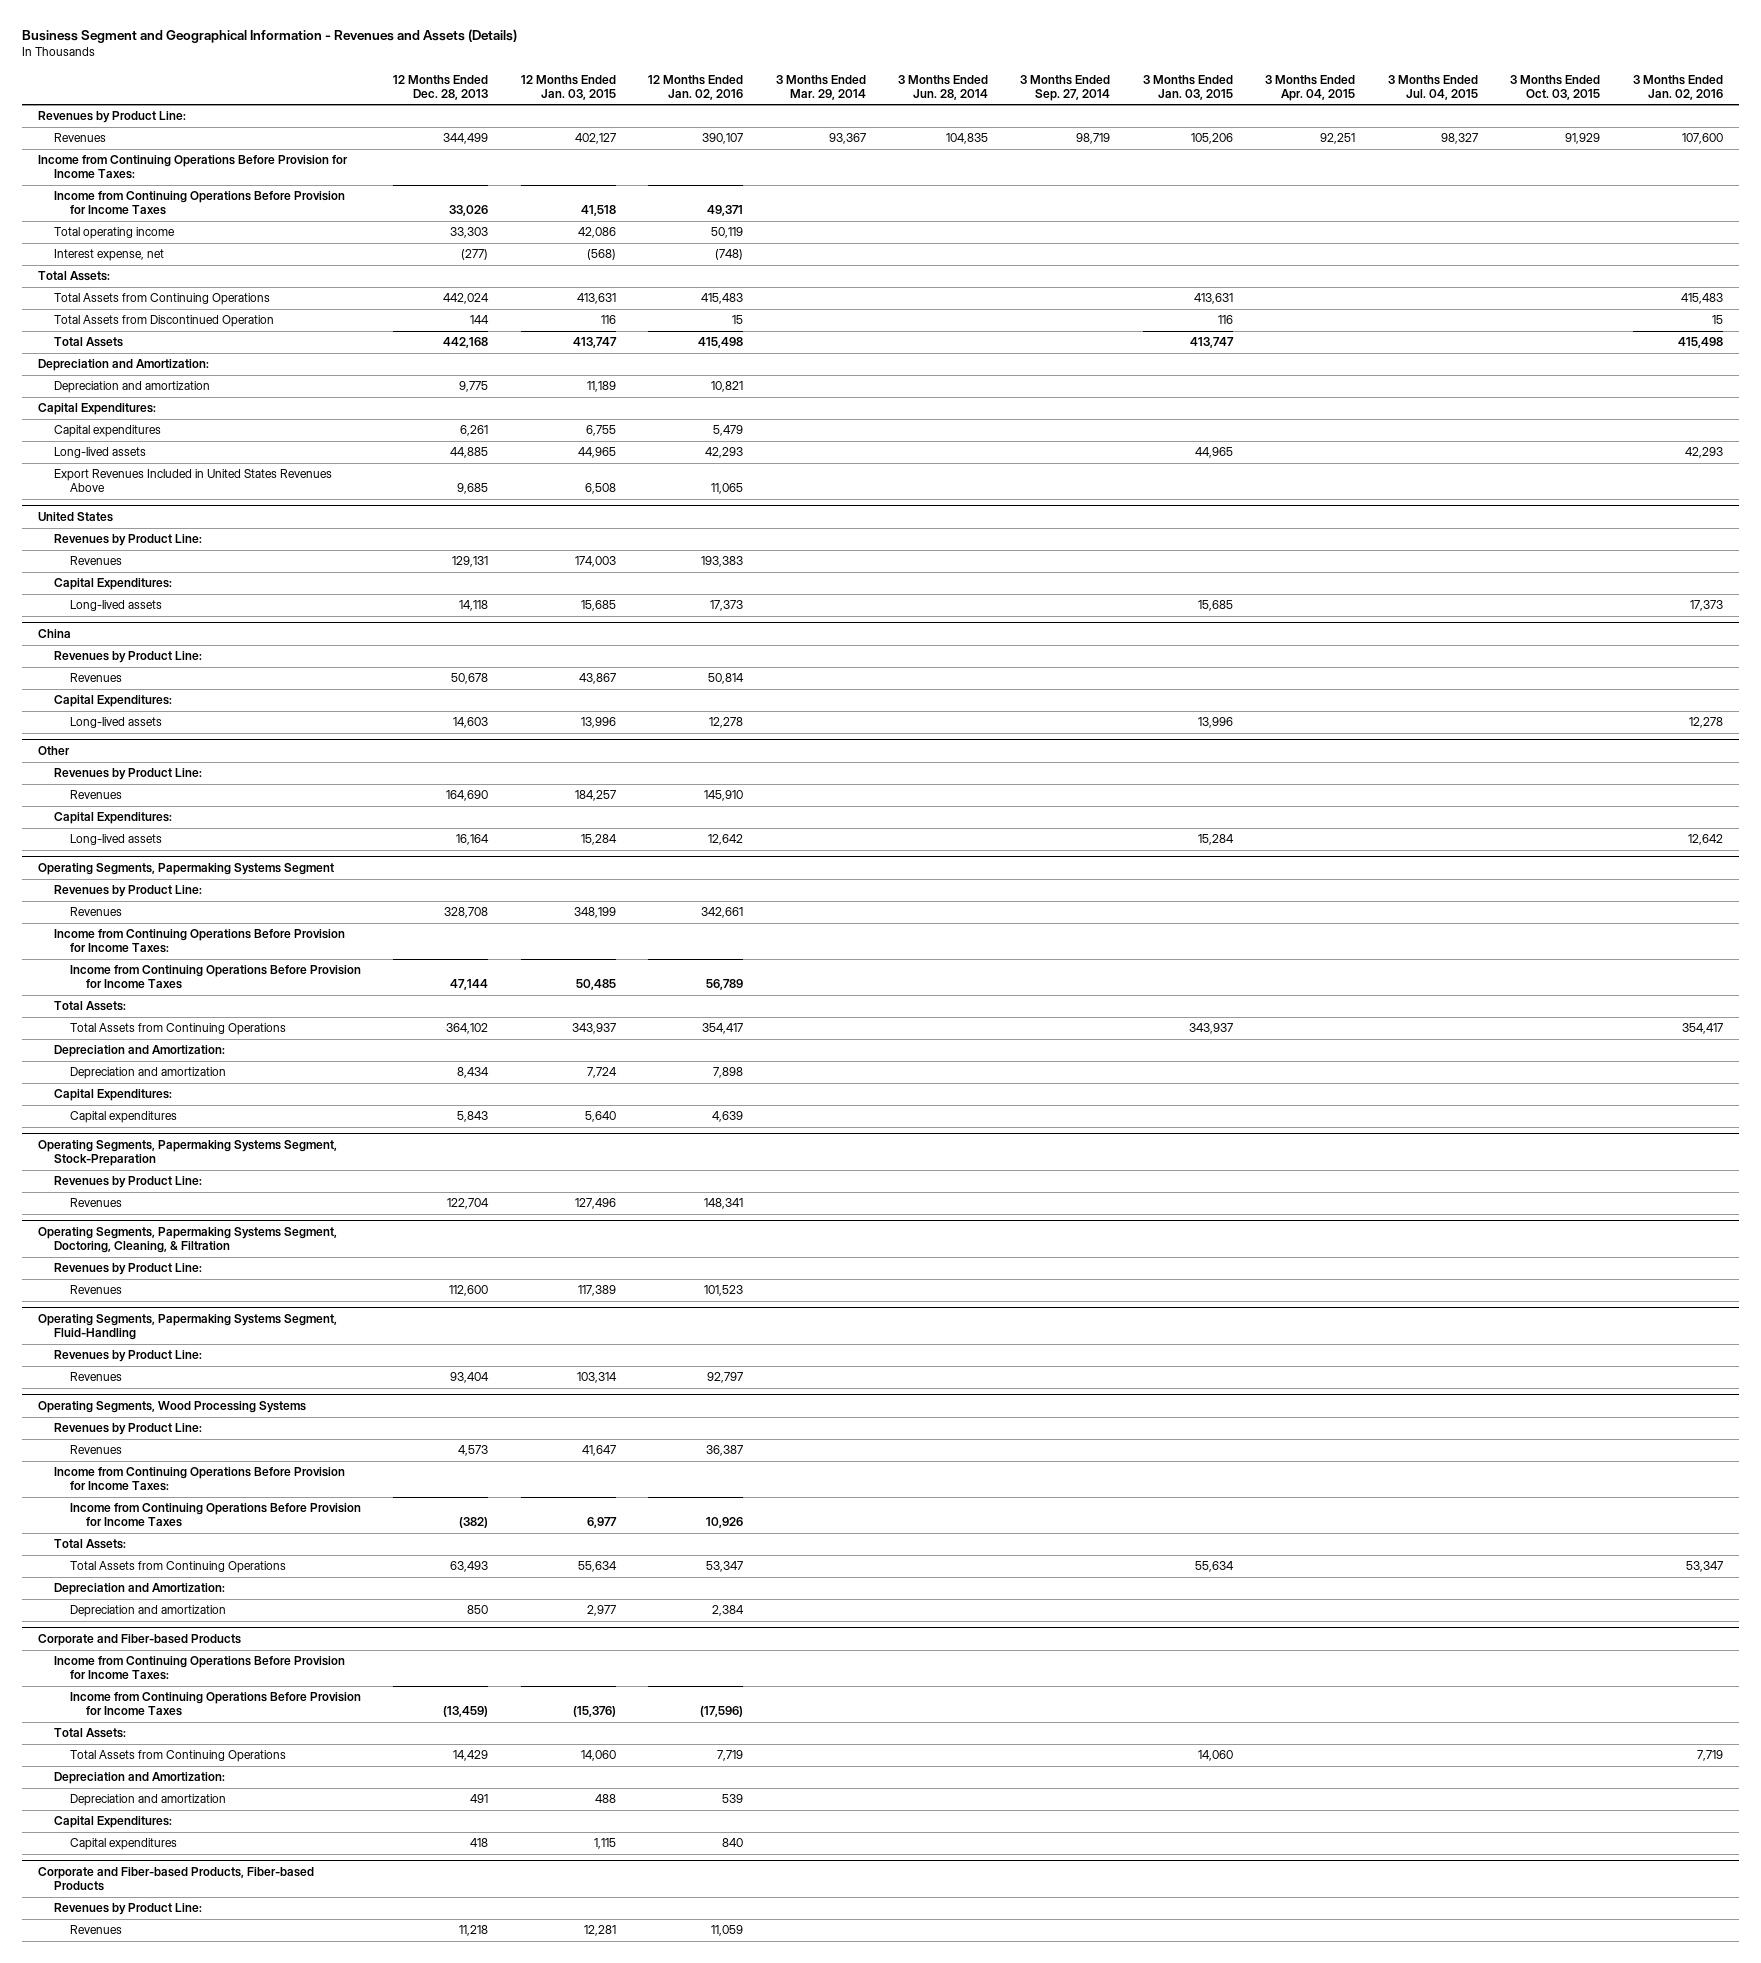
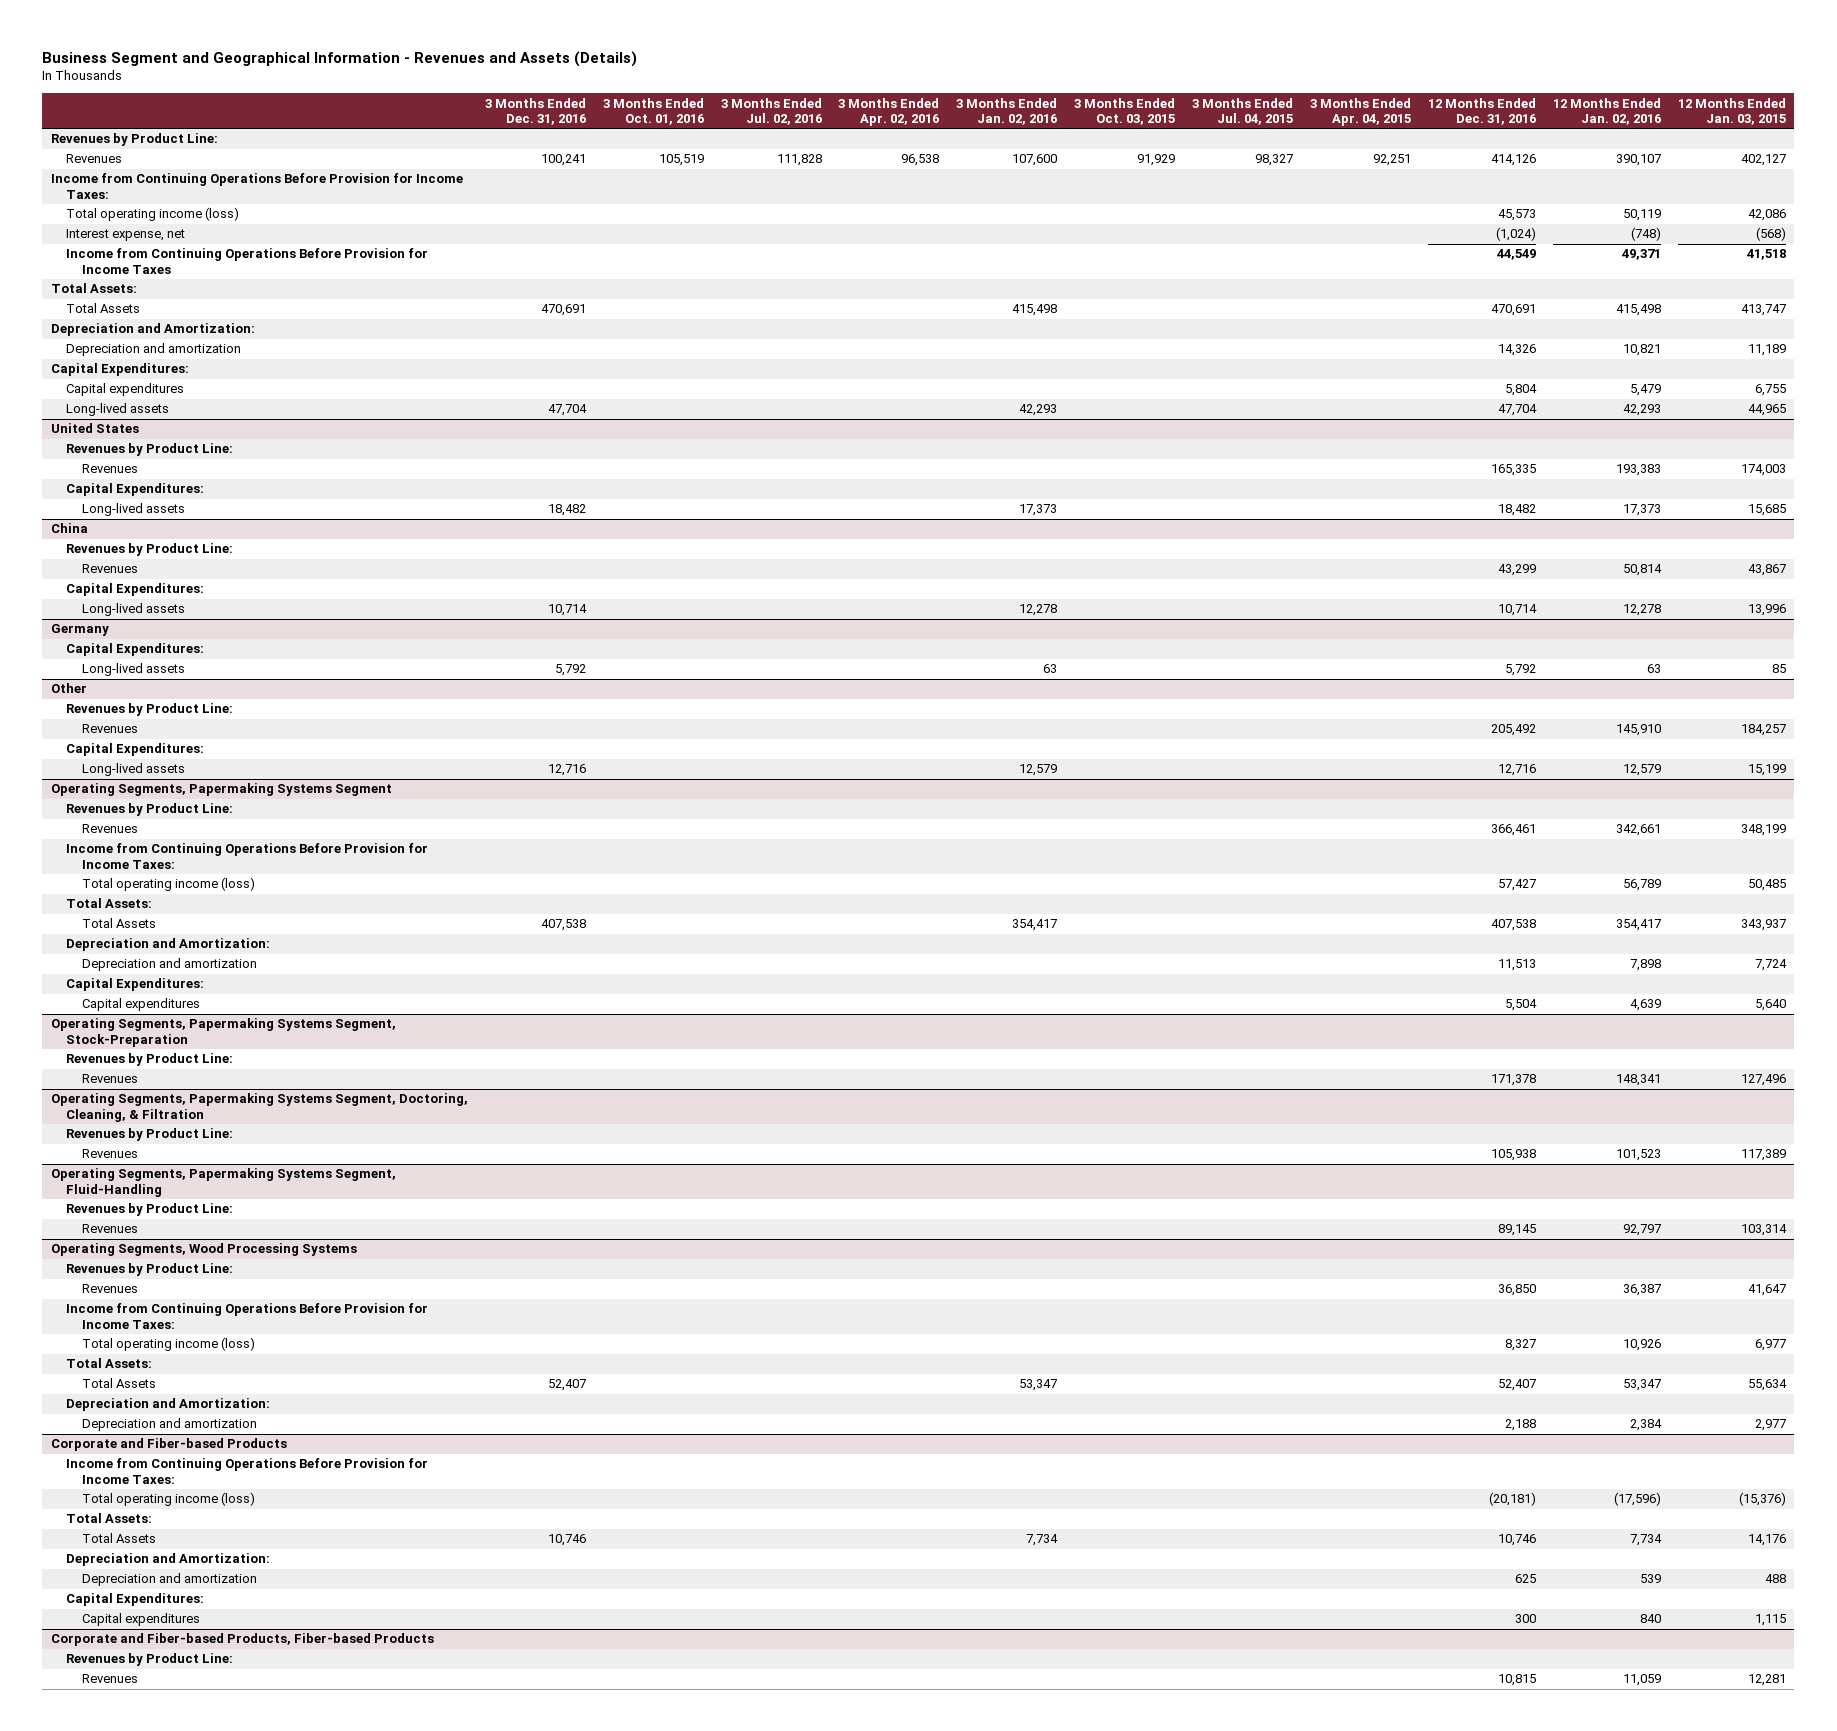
[393,74,489,100] 12 Months Ended Dec. 28, 2013 -> none
[775,74,866,100] 3 Months Ended Mar. 29, 2014 -> none
[897,74,988,100] 3 Months Ended Jun. 28, 2014 -> none
[1020,74,1111,101] 3 Months Ended Sep. 27, 2014 -> none
[1142,74,1233,100] 3 Months Ended Jan. 03, 2015 -> none
none -> [484,97,586,126] 3 Months Ended Dec. 31, 2016
none -> [602,97,704,126] 3 Months Ended Oct. 01, 2016
none -> [720,97,822,126] 3 Months Ended Jul. 02, 2016
none -> [838,97,940,127] 3 Months Ended Apr. 02, 2016
none -> [1428,97,1537,126] 12 Months Ended Dec. 31, 2016
[53,227,175,240] Total operating income -> [66,207,240,222] Total operating income (loss)
[53,191,345,216] Income from Continuing Operations Before Provision for Income Taxes -> [66,248,429,275] Income from Continuing Operations Before Provision for Income Taxes
[53,293,270,306] Total Assets from Continuing Operations -> none
[53,315,274,328] Total Assets from Discontinued Operation -> none
[53,469,332,493] Export Revenues Included in United States Revenues Above -> none
none -> [50,624,109,637] Germany
none -> [66,643,205,657] Capital Expenditures:
none -> [81,663,185,677] Long-lived assets
[580,834,617,846] 15,284 -> [1747,764,1786,777] 15,199
[708,834,744,846] 12,642 -> [1622,764,1661,777] 12,579
[1687,834,1723,846] 12,642 -> [1019,764,1058,777] 12,579
[69,965,361,990] Income from Continuing Operations Before Provision for Income Taxes -> [81,877,255,892] Total operating income (loss)
[69,1023,286,1036] Total Assets from Continuing Operations -> [81,918,156,929] Total Assets
[69,1503,361,1528] Income from Continuing Operations Before Provision for Income Taxes -> [81,1337,255,1352] Total operating income (loss)
[69,1561,286,1574] Total Assets from Continuing Operations -> [81,1378,156,1389] Total Assets
[69,1692,361,1717] Income from Continuing Operations Before Provision for Income Taxes -> [81,1492,255,1507] Total operating income (loss)
[69,1750,286,1763] Total Assets from Continuing Operations -> none
none -> [81,1533,156,1544] Total Assets

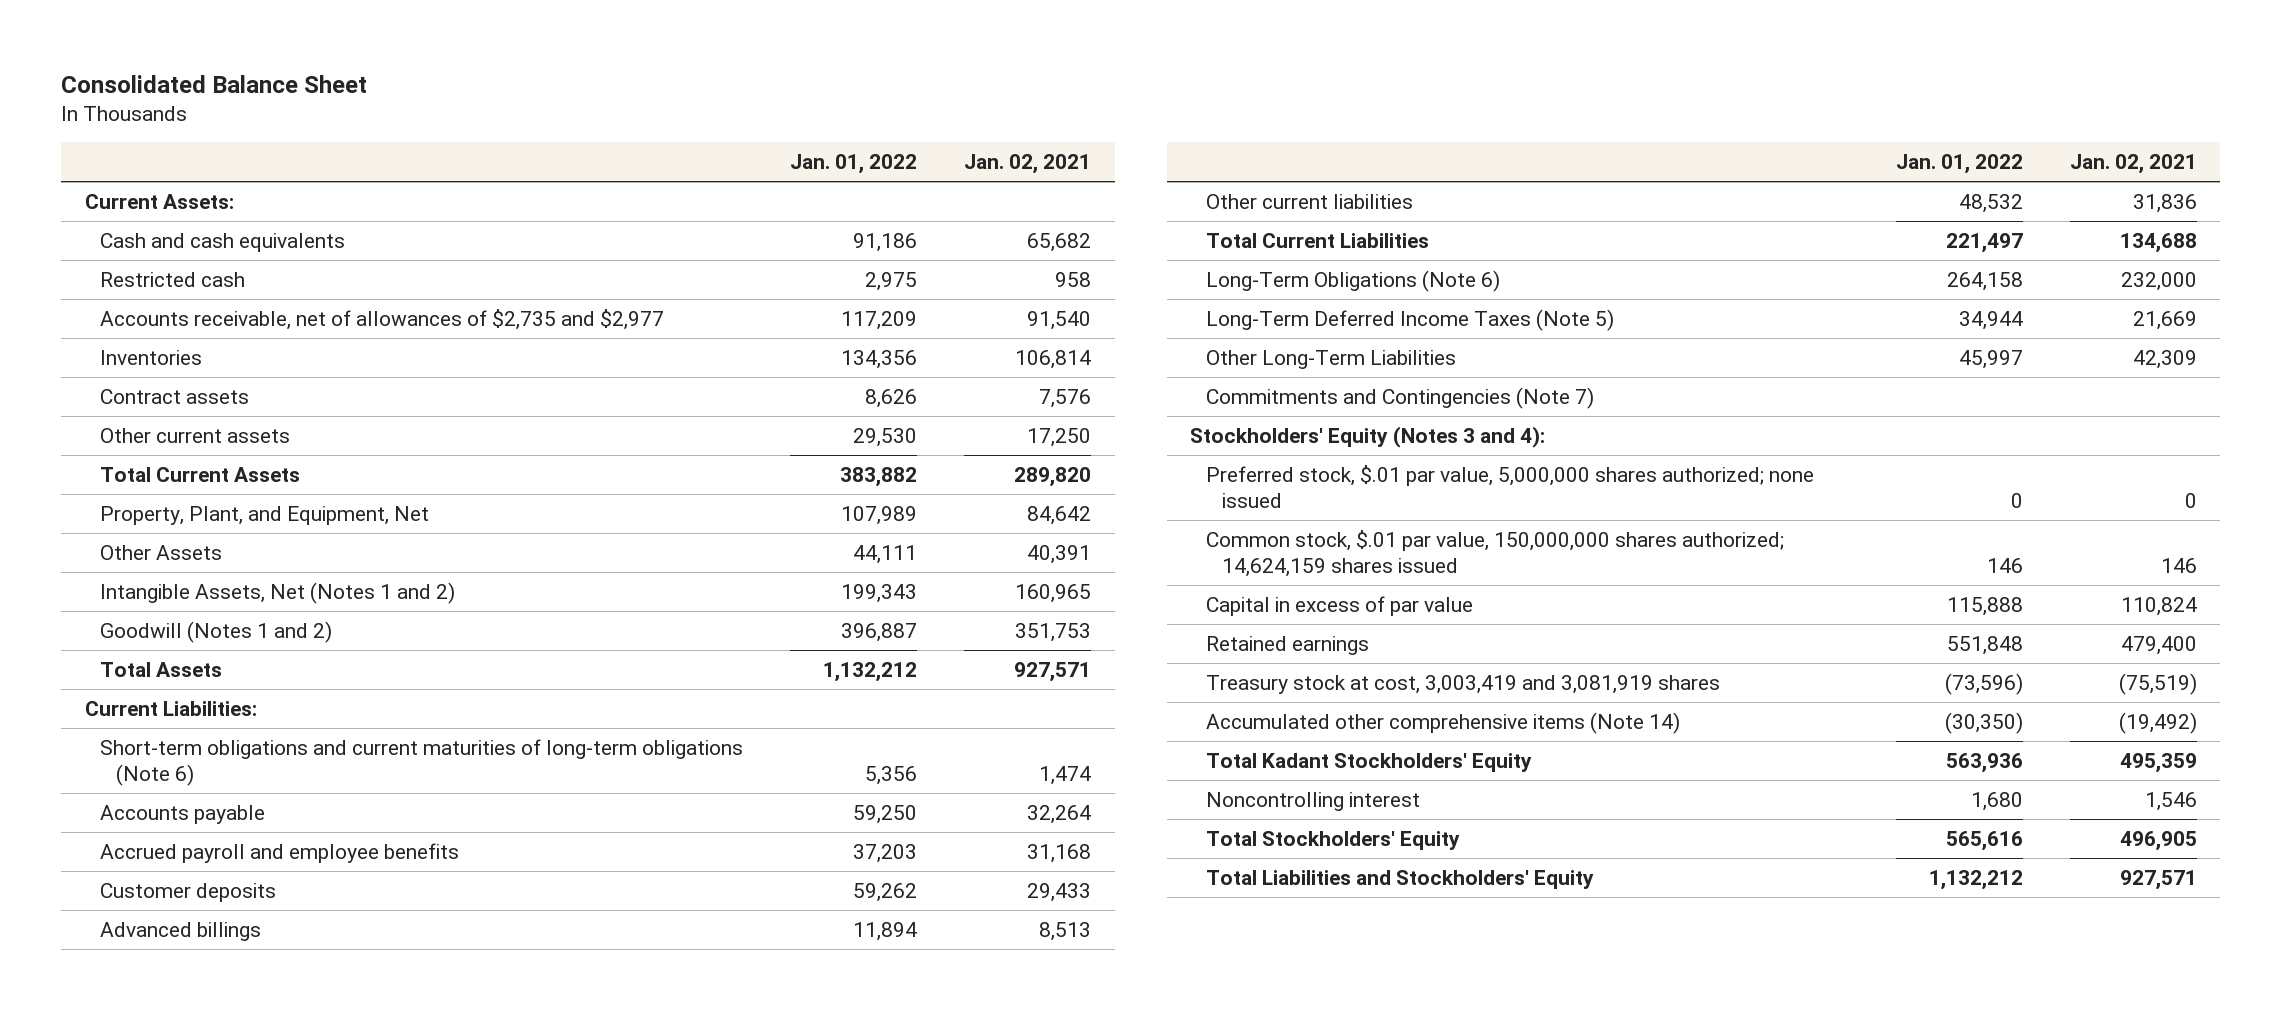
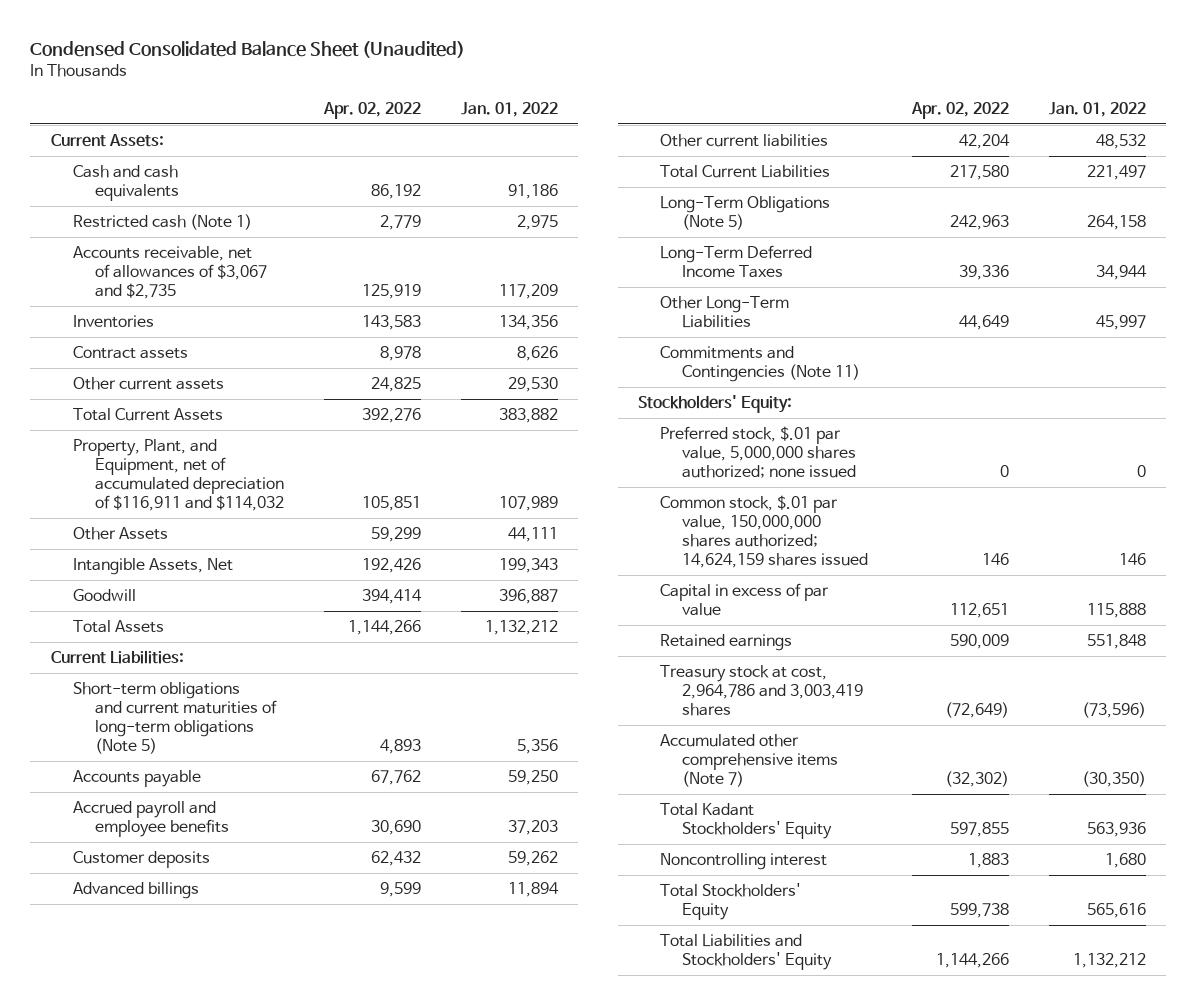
[61,75,368,94] Consolidated Balance Sheet -> [30,41,466,59] Condensed Consolidated Balance Sheet (Unaudited)
[964,154,1092,175] Jan. 02, 2021 -> none
none -> [323,101,422,119] Apr. 02, 2022
[100,271,246,287] Restricted cash -> [72,214,252,231] Restricted cash (Note 1)
[100,308,665,330] Accounts receivable, net of allowances of $2,735 and $2,977 -> [72,246,267,300] Accounts receivable, net of allowances of $3,067 and $2,735
[100,505,430,525] Property, Plant, and Equipment, Net -> [72,439,284,511] Property, Plant, and Equipment, net of accumulated depreciation of $116,911 and $114,032
[100,581,456,604] Intangible Assets, Net (Notes 1 and 2) -> [72,558,233,576] Intangible Assets, Net
[100,620,333,643] Goodwill (Notes 1 and 2) -> [72,589,136,602] Goodwill
[100,738,744,787] Short-term obligations and current maturities of long-term obligations (Note 6) -> [72,682,277,754] Short-term obligations and current maturities of long-term obligations (Note 5)
[1205,269,1500,292] Long-Term Obligations (Note 6) -> [660,196,831,231] Long-Term Obligations (Note 5)
[1205,308,1614,331] Long-Term Deferred Income Taxes (Note 5) -> [660,245,813,279] Long-Term Deferred Income Taxes
[1205,386,1594,409] Commitments and Contingencies (Note 7) -> [660,346,861,383] Commitments and Contingencies (Note 11)
[1190,425,1546,448] Stockholders' Equity (Notes 3 and 4): -> [638,395,793,414] Stockholders' Equity:
[1205,674,1720,694] Treasury stock at cost, 3,003,419 and 3,081,919 shares -> [660,665,864,717] Treasury stock at cost, 2,964,786 and 3,003,419 shares
[1205,711,1680,734] Accumulated other comprehensive items (Note 14) -> [660,734,839,788] Accumulated other comprehensive items (Note 7)

